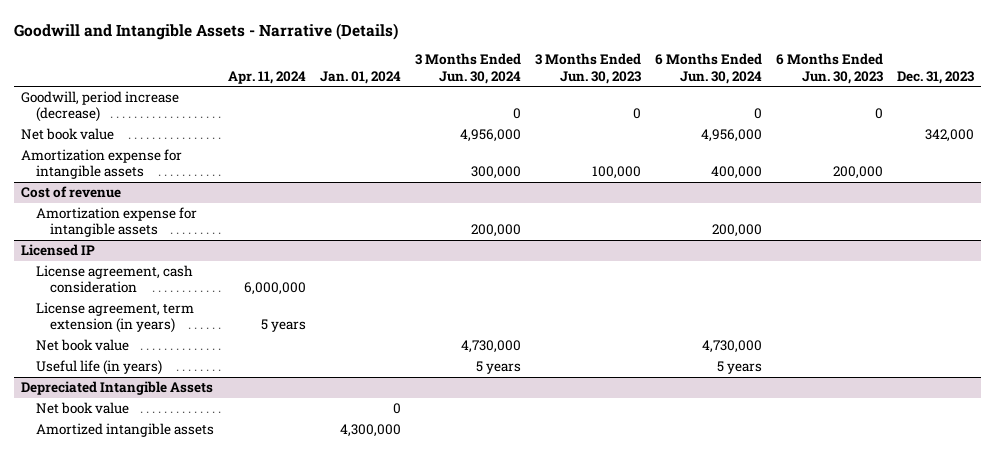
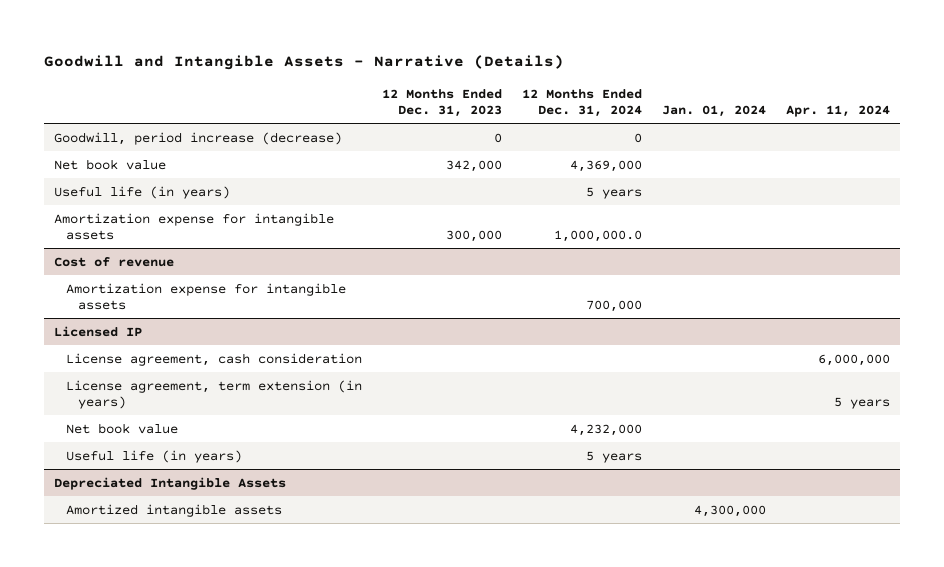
[414,53,521,84] 3 Months Ended Jun. 30, 2024 -> none
[534,53,641,84] 3 Months Ended Jun. 30, 2023 -> none
[654,53,762,84] 6 Months Ended Jun. 30, 2024 -> none
[775,53,883,84] 6 Months Ended Jun. 30, 2023 -> none
[896,70,974,84] Dec. 31, 2023 -> none
none -> [381,88,502,117] 12 Months Ended Dec. 31, 2023
none -> [521,88,642,117] 12 Months Ended Dec. 31, 2024
none -> [54,185,231,199] Useful life (in years)
[35,402,129,415] Net book value -> none

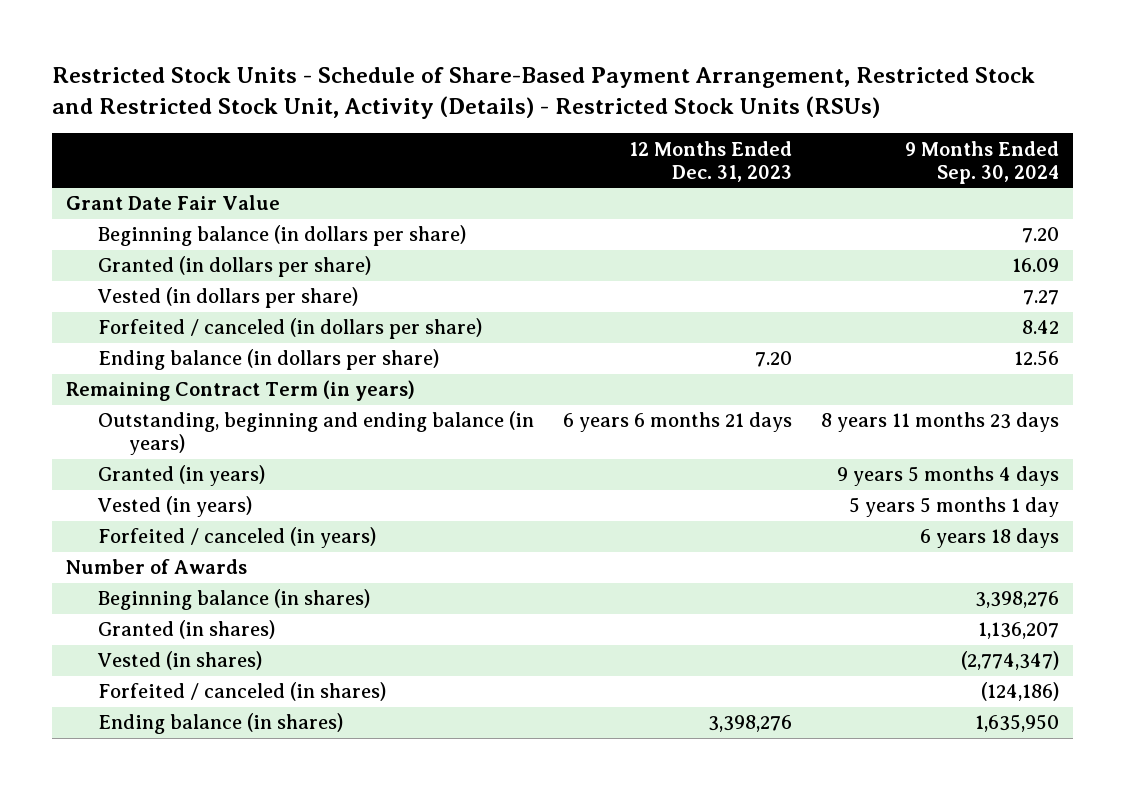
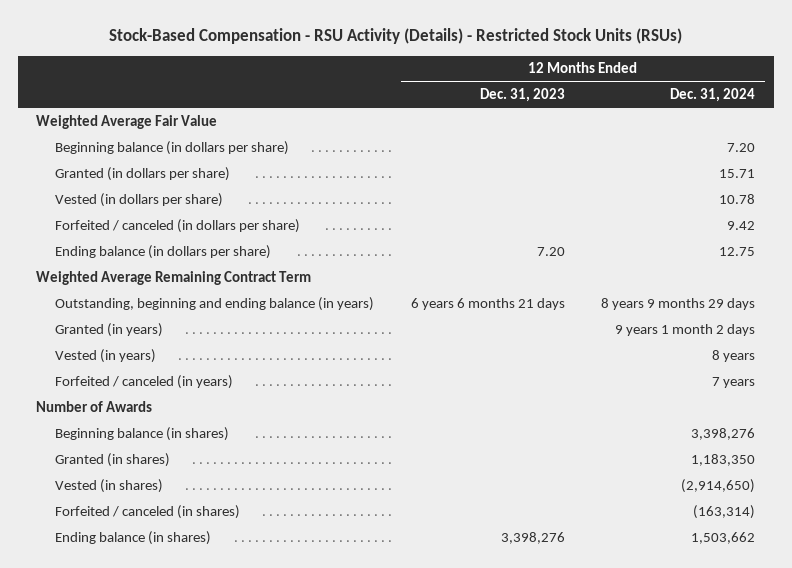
[51,66,1035,119] Restricted Stock Units - Schedule of Share-Based Payment Arrangement, Restricted Stock and Restricted Stock Unit, Activity (Details) - Restricted Stock Units (RSUs) -> [108,28,682,45] Stock-Based Compensation - RSU Activity (Details) - Restricted Stock Units (RSUs)
[904,140,1059,184] 9 Months Ended Sep. 30, 2024 -> none
none -> [670,88,756,103] Dec. 31, 2024
[66,195,281,211] Grant Date Fair Value -> [36,114,218,129] Weighted Average Fair Value
[66,380,416,402] Remaining Contract Term (in years) -> [36,270,312,285] Weighted Average Remaining Contract Term

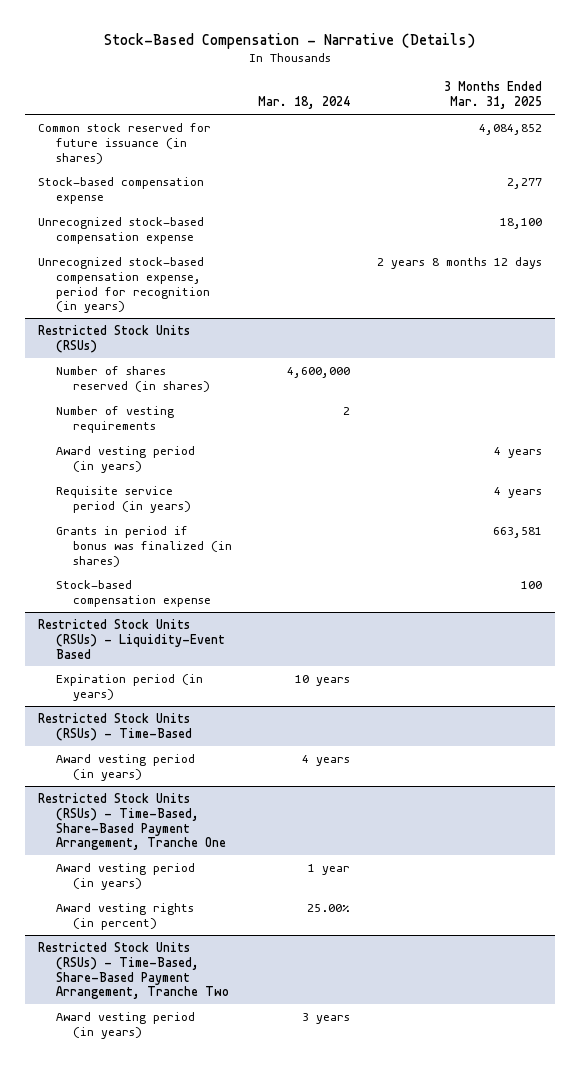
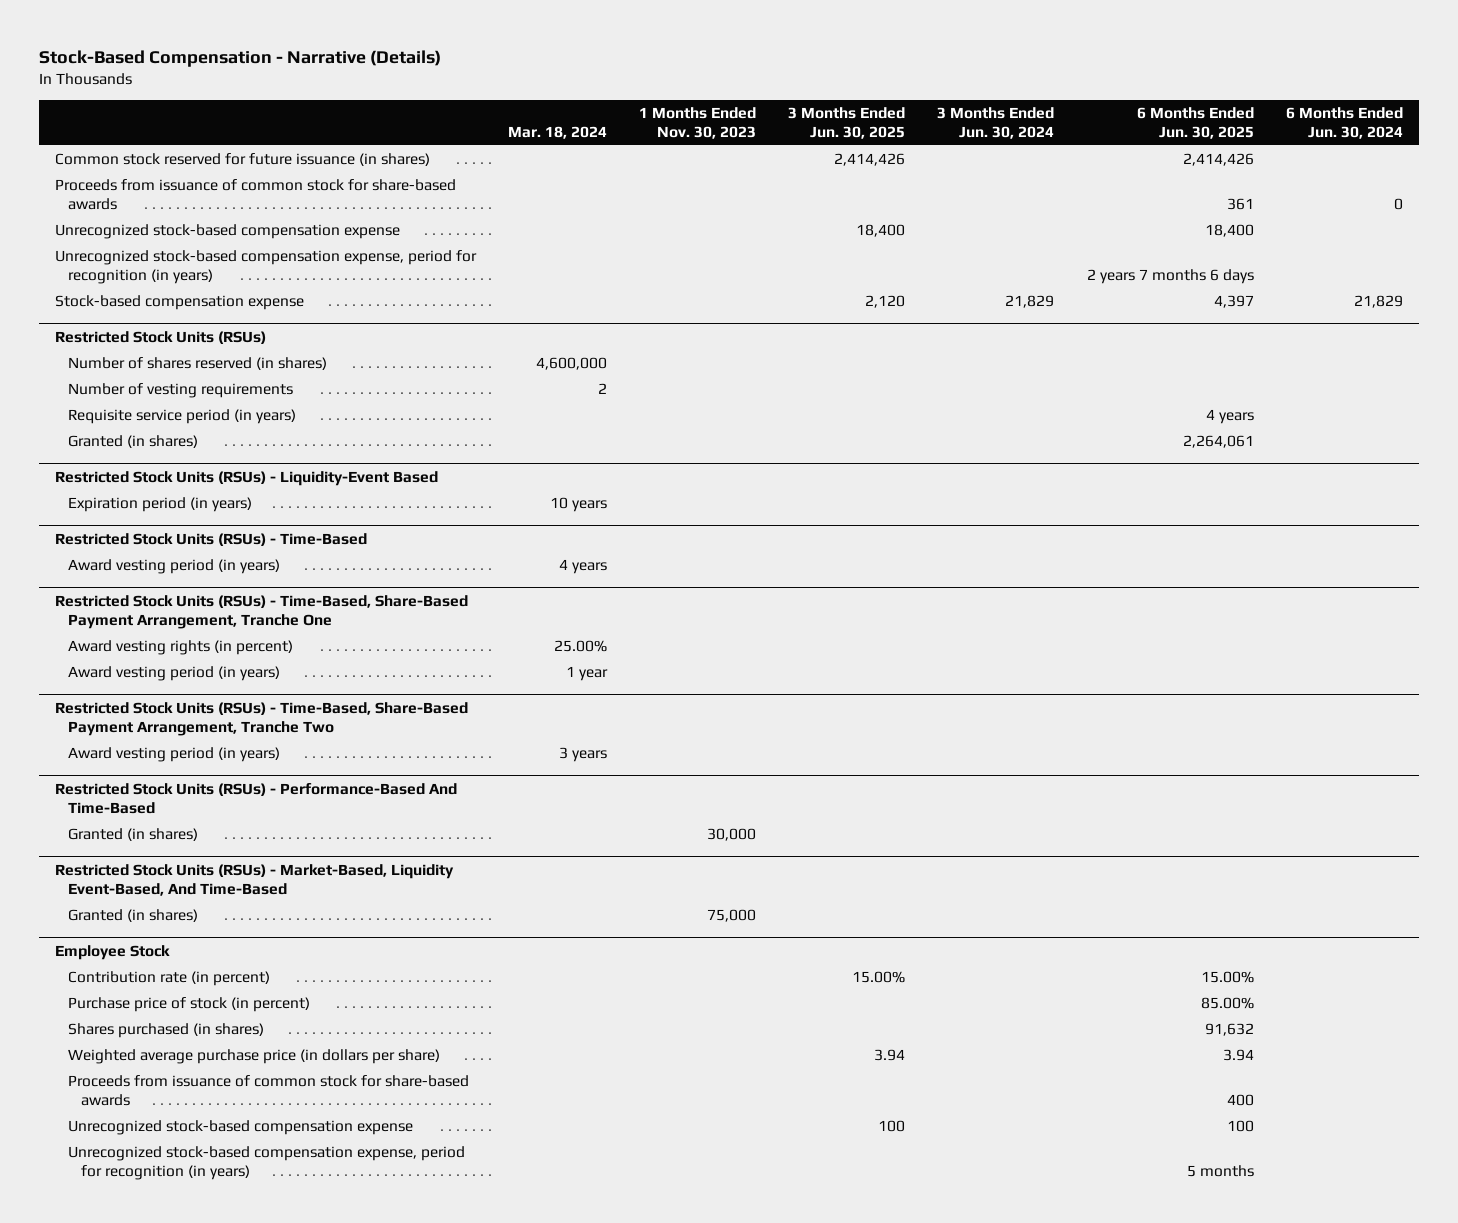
[443,81,542,110] 3 Months Ended Mar. 31, 2025 -> none
none -> [639,107,757,139] 1 Months Ended Nov. 30, 2023
none -> [788,107,906,139] 3 Months Ended Jun. 30, 2025
none -> [937,107,1055,139] 3 Months Ended Jun. 30, 2024
none -> [1136,107,1254,139] 6 Months Ended Jun. 30, 2025
none -> [1285,107,1403,139] 6 Months Ended Jun. 30, 2024
none -> [54,179,456,211] Proceeds from issuance of common stock for share-based awards
[38,176,205,204] Stock-based compensation expense -> [54,295,304,311] Stock-based compensation expense
[55,445,195,473] Award vesting period (in years) -> none
[55,525,233,567] Grants in period if bonus was finalized (in shares) -> none
[55,579,212,607] Stock-based compensation expense -> none
none -> [67,435,198,449] Granted (in shares)
[55,862,195,890] Award vesting period (in years) -> [67,666,280,682] Award vesting period (in years)
none -> [54,782,457,814] Restricted Stock Units (RSUs) - Performance-Based And Time-Based
none -> [67,828,198,842] Granted (in shares)
none -> [54,863,454,896] Restricted Stock Units (RSUs) - Market-Based, Liquidity Event-Based, And Time-Based
none -> [67,909,198,923] Granted (in shares)
none -> [54,944,170,960] Employee Stock
none -> [67,971,270,987] Contribution rate (in percent)
none -> [67,997,310,1013] Purchase price of stock (in percent)
none -> [67,1023,264,1039] Shares purchased (in shares)
none -> [67,1049,440,1065] Weighted average purchase price (in dollars per share)
none -> [67,1075,469,1107] Proceeds from issuance of common stock for share-based awards
none -> [67,1120,413,1136] Unrecognized stock-based compensation expense
none -> [67,1146,465,1181] Unrecognized stock-based compensation expense, period for recognition (in years)

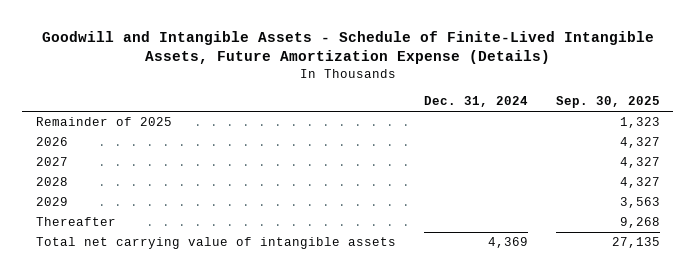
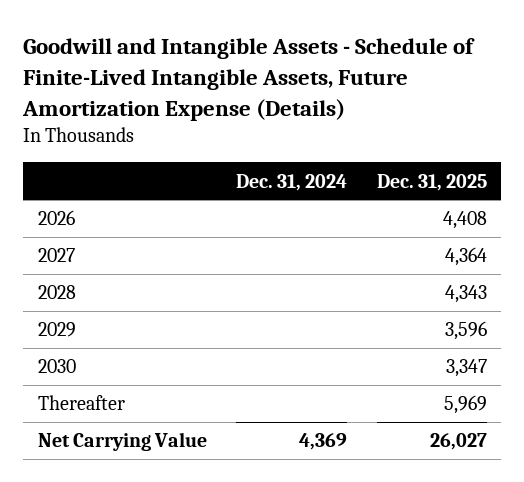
[555,96,660,109] Sep. 30, 2025 -> none
none -> [376,173,487,191] Dec. 31, 2025
[35,117,172,127] Remainder of 2025 -> none
none -> [37,359,76,374] 2030
[35,237,396,250] Total net carrying value of intangible assets -> [37,432,207,452] Net Carrying Value

